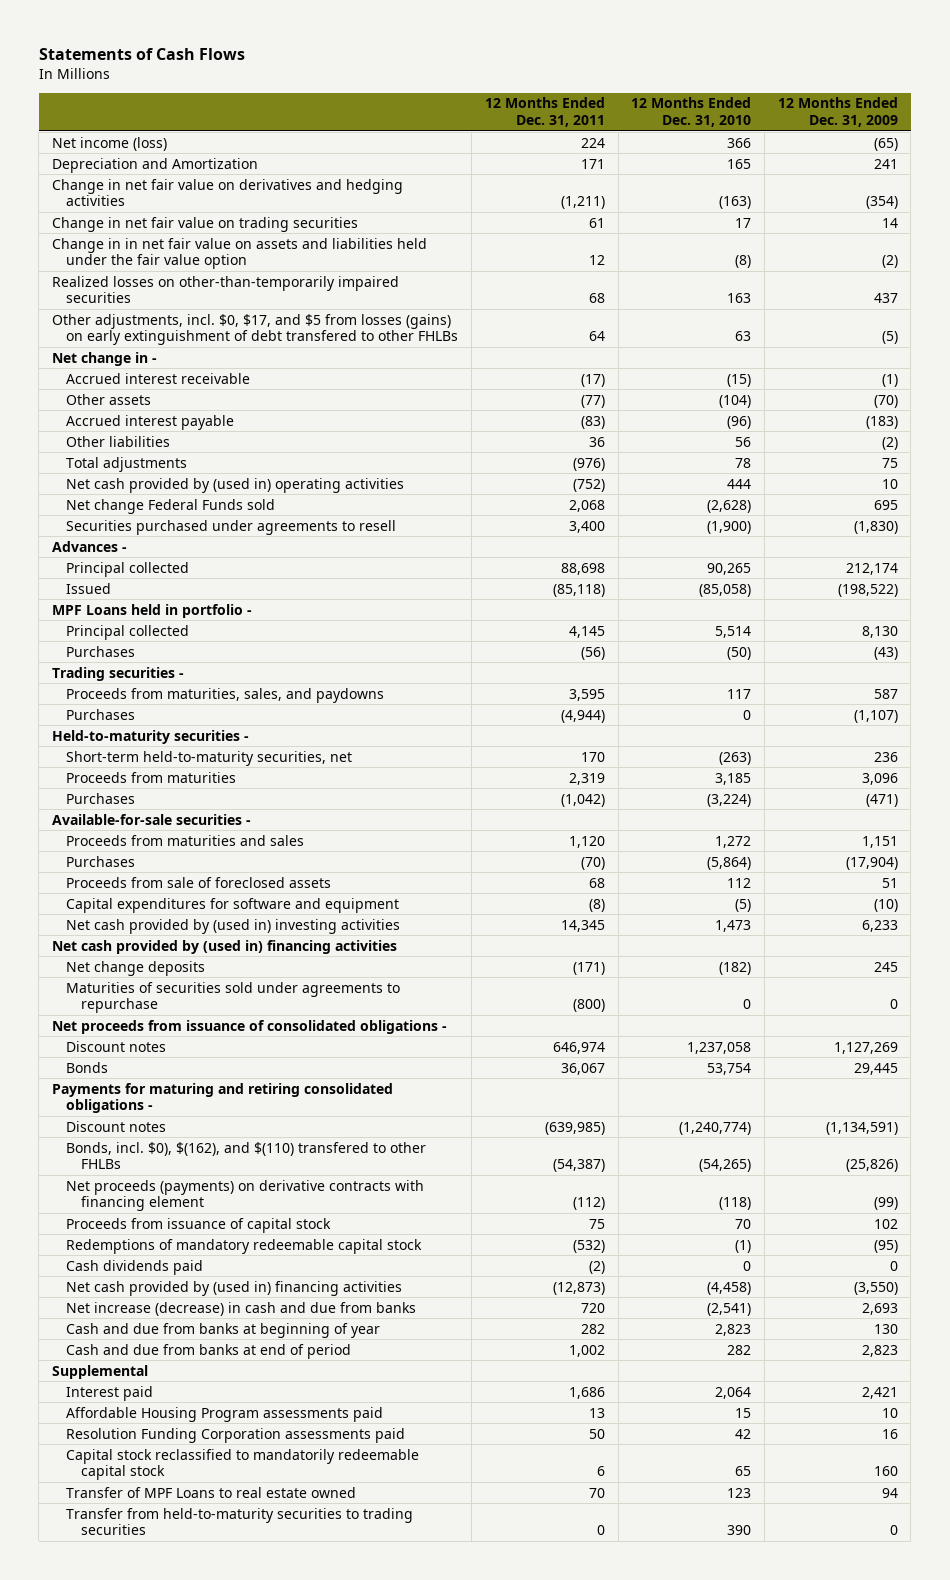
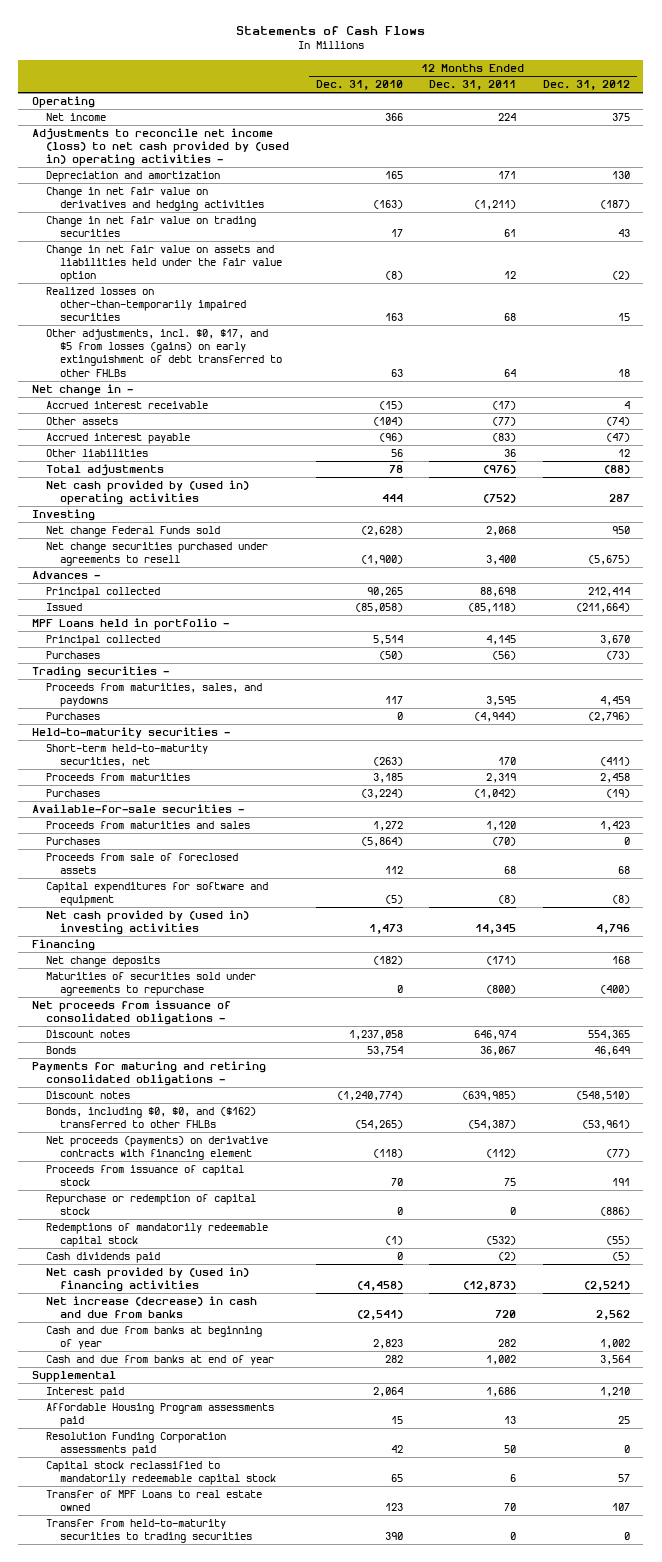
[777,97,898,128] 12 Months Ended Dec. 31, 2009 -> none
none -> [542,80,630,91] Dec. 31, 2012
none -> [31,96,95,109] Operating
[51,136,167,151] Net income (loss) -> [45,113,106,122] Net income
none -> [31,128,289,167] Adjustments to reconcile net income (loss) to net cash provided by (used in) operating activities -
[51,157,258,173] Depreciation and Amortization -> [45,171,220,183] Depreciation and amortization
[51,237,427,270] Change in in net fair value on assets and liabilities held under the fair value option -> [45,245,282,283] Change in net fair value on assets and liabilities held under the fair value option
[51,313,459,346] Other adjustments, incl. $0, $17, and $5 from losses (gains) on early extinguishment of debt transfered to other FHLBs -> [45,329,282,377] Other adjustments, incl. $0, $17, and $5 from losses (gains) on early extinguishment of debt transferred to other FHLBs
none -> [31,509,95,522] Investing
[66,519,397,535] Securities purchased under agreements to resell -> [45,542,268,567] Net change securities purchased under agreements to resell
[51,939,397,954] Net cash provided by (used in) financing activities -> [31,939,95,952] Financing
[66,1141,427,1170] Bonds, incl. $0), $(162), and $(110) transfered to other FHLBs -> [45,1107,256,1129] Bonds, including $0, $0, and ($162) transferred to other FHLBs
none -> [45,1194,256,1216] Repurchase or redemption of capital stock
[66,1238,423,1254] Redemptions of mandatory redeemable capital stock -> [45,1223,268,1248] Redemptions of mandatorily redeemable capital stock
[66,1343,352,1359] Cash and due from banks at end of period -> [45,1355,274,1366] Cash and due from banks at end of year

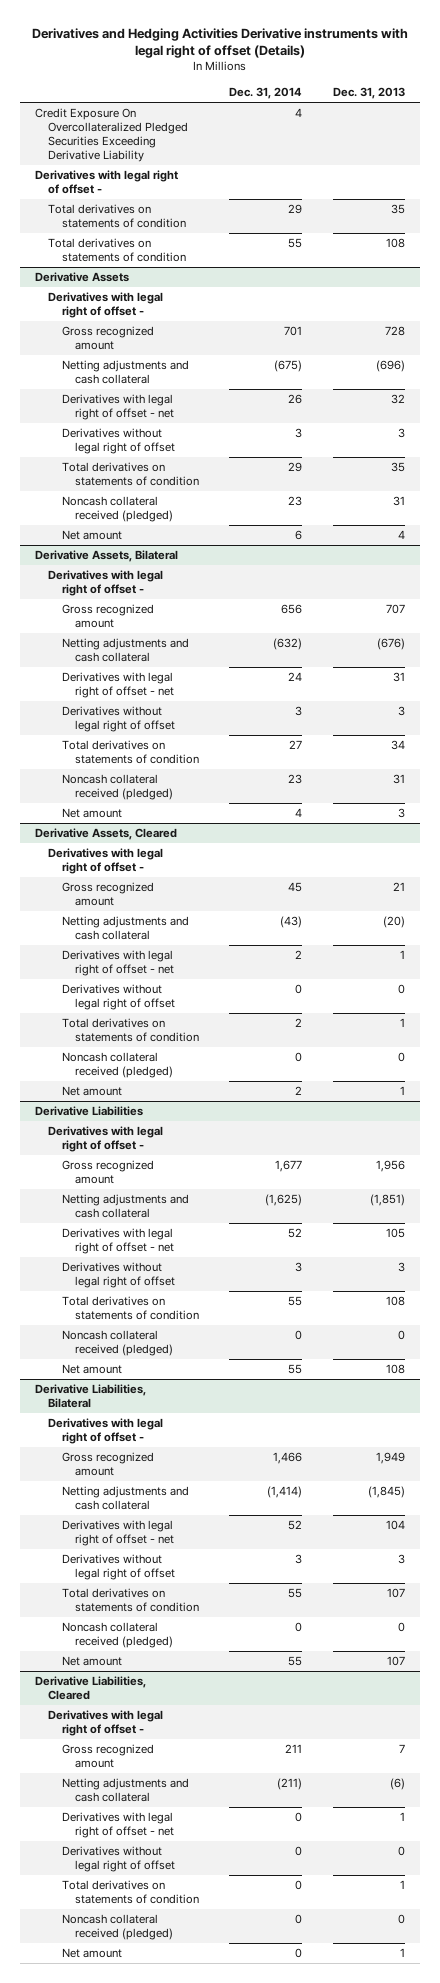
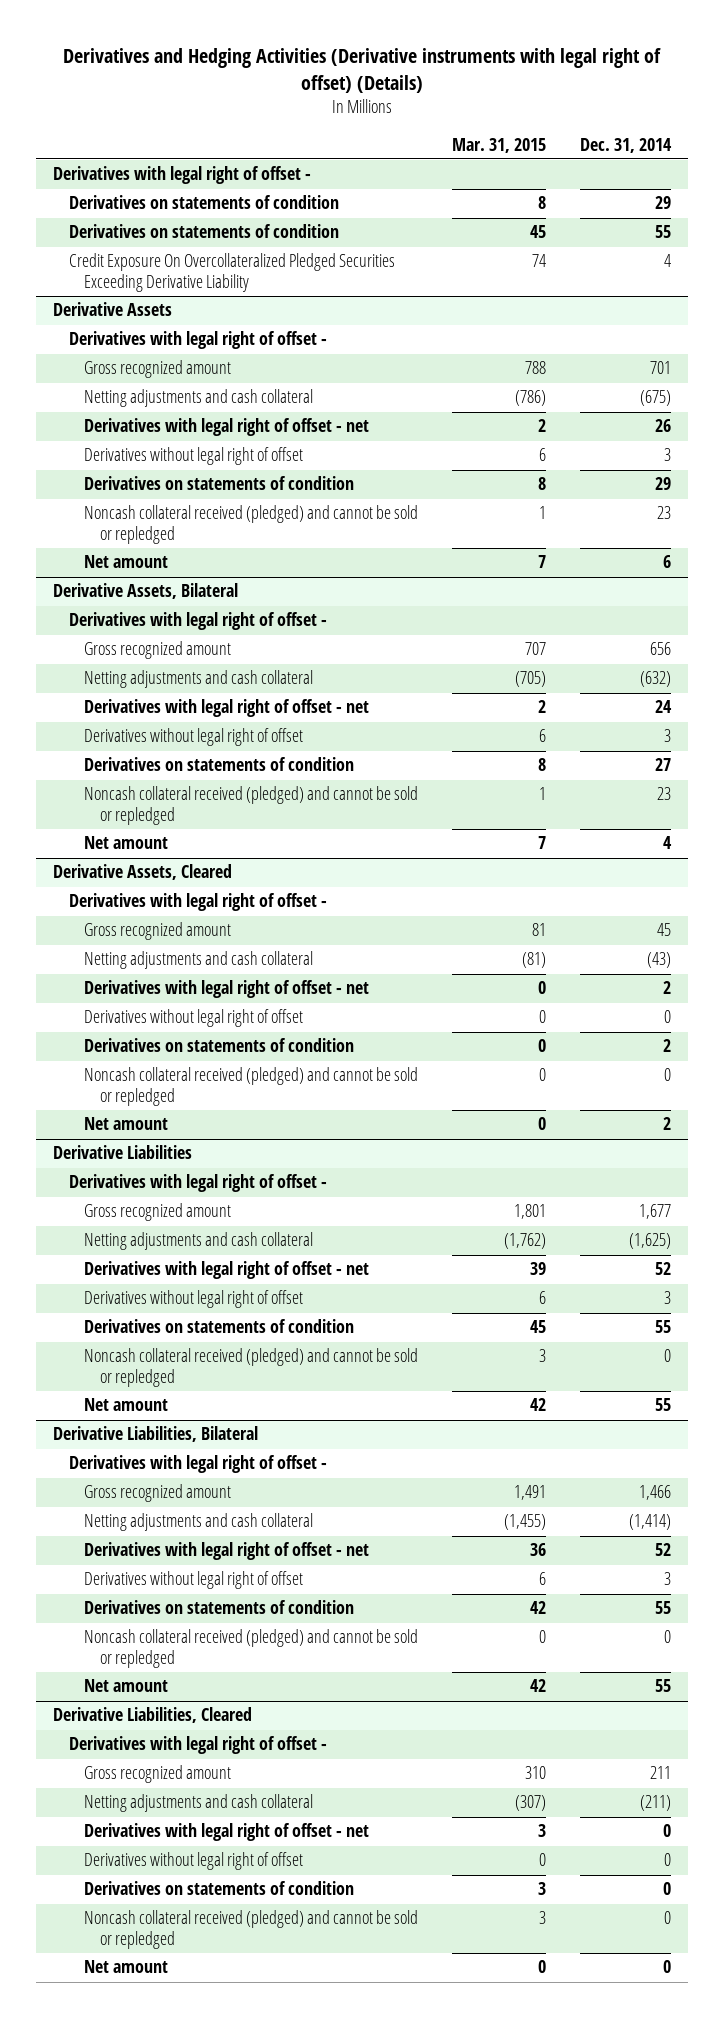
[32,27,409,59] Derivatives and Hedging Activities Derivative instruments with legal right of offset (Details) -> [63,47,662,93] Derivatives and Hedging Activities (Derivative instruments with legal right of offset) (Details)
[333,87,406,100] Dec. 31, 2013 -> none
none -> [452,137,547,153] Mar. 31, 2015
[48,204,186,229] Total derivatives on statements of condition -> [68,195,339,210] Derivatives on statements of condition
[48,238,186,263] Total derivatives on statements of condition -> [68,224,339,239] Derivatives on statements of condition
[35,108,189,162] Credit Exposure On Overcollateralized Pledged Securities Exceeding Derivative Liability -> [68,253,395,292] Credit Exposure On Overcollateralized Pledged Securities Exceeding Derivative Liability
[61,462,199,487] Total derivatives on statements of condition -> [84,476,355,491] Derivatives on statements of condition
[61,496,173,523] Noncash collateral received (pledged) -> [84,505,419,544] Noncash collateral received (pledged) and cannot be sold or repledged
[61,740,199,765] Total derivatives on statements of condition -> [84,757,355,772] Derivatives on statements of condition
[61,774,173,801] Noncash collateral received (pledged) -> [84,786,419,825] Noncash collateral received (pledged) and cannot be sold or repledged
[61,1018,199,1043] Total derivatives on statements of condition -> [84,1038,355,1053] Derivatives on statements of condition
[61,1052,173,1079] Noncash collateral received (pledged) -> [84,1067,419,1106] Noncash collateral received (pledged) and cannot be sold or repledged
[61,1296,199,1321] Total derivatives on statements of condition -> [84,1319,355,1334] Derivatives on statements of condition
[61,1330,173,1357] Noncash collateral received (pledged) -> [84,1348,419,1387] Noncash collateral received (pledged) and cannot be sold or repledged
[61,1588,199,1613] Total derivatives on statements of condition -> [84,1600,355,1615] Derivatives on statements of condition
[61,1622,173,1649] Noncash collateral received (pledged) -> [84,1629,419,1668] Noncash collateral received (pledged) and cannot be sold or repledged
[61,1880,199,1905] Total derivatives on statements of condition -> [84,1881,355,1896] Derivatives on statements of condition
[61,1914,173,1941] Noncash collateral received (pledged) -> [84,1910,419,1949] Noncash collateral received (pledged) and cannot be sold or repledged

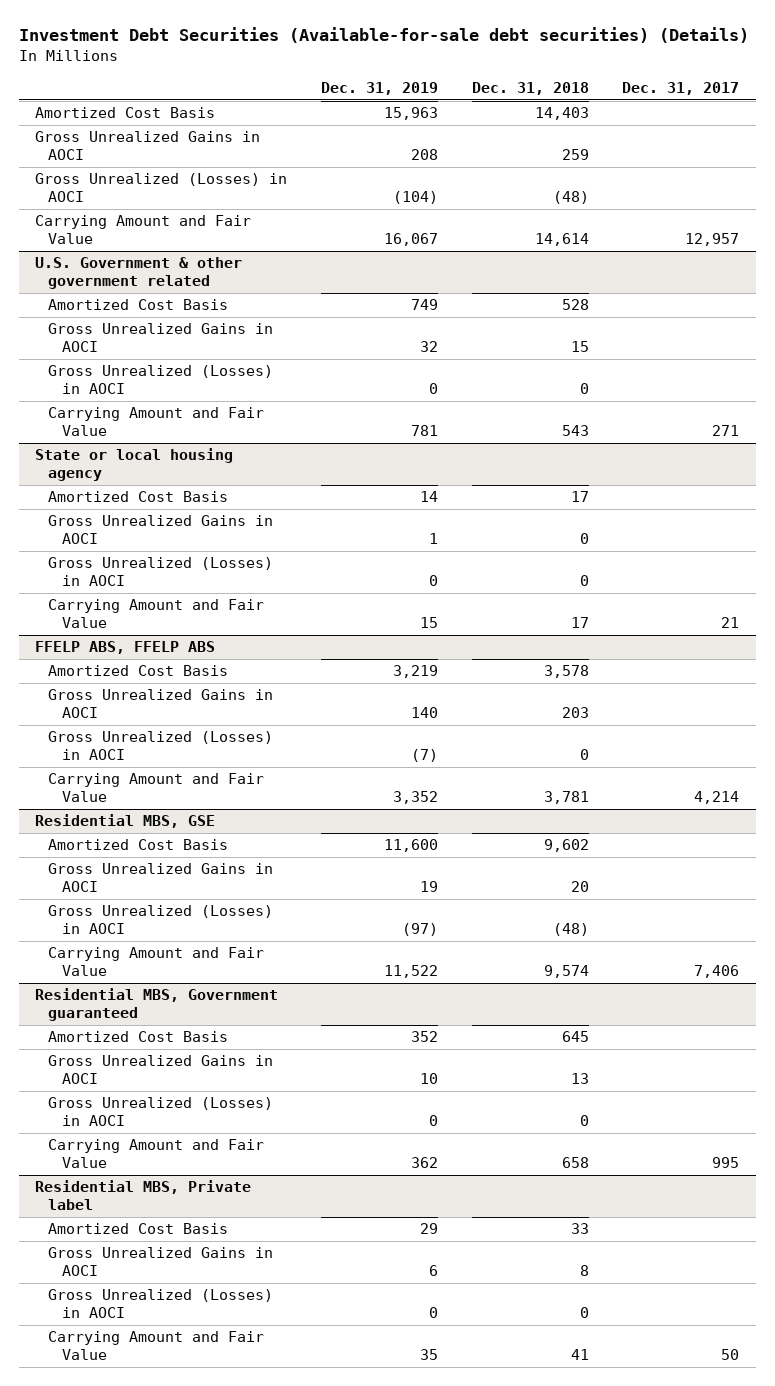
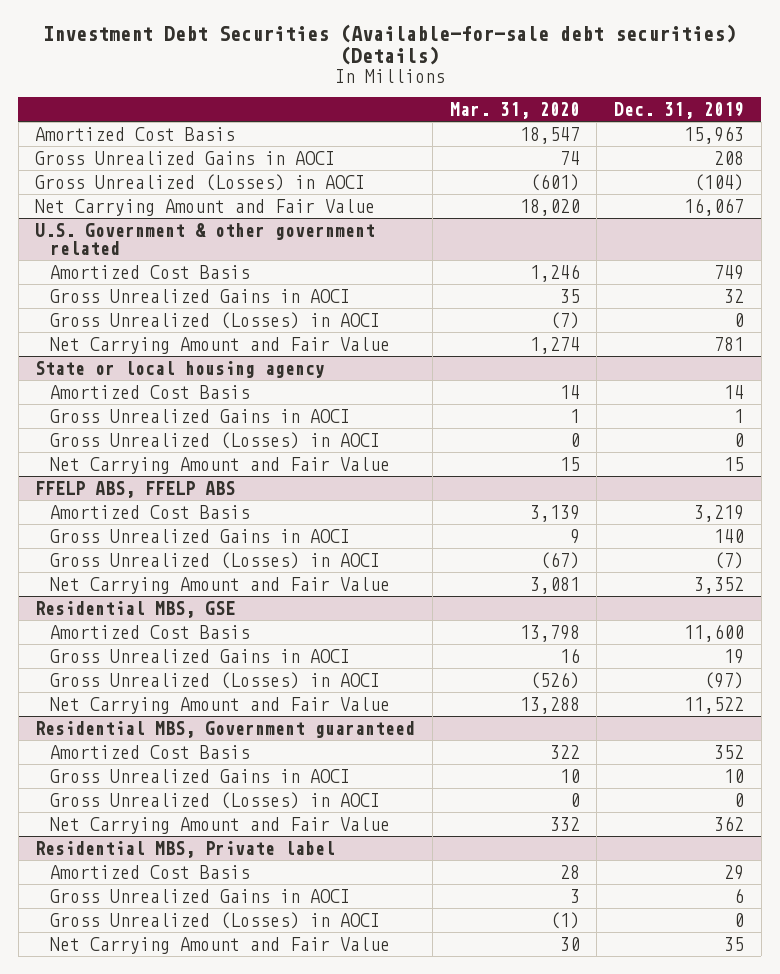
[471,81,589,95] Dec. 31, 2018 -> none
[622,81,740,95] Dec. 31, 2017 -> none
none -> [449,101,580,119] Mar. 31, 2020
[35,215,252,245] Carrying Amount and Fair Value -> [35,198,376,216] Net Carrying Amount and Fair Value
[48,407,265,437] Carrying Amount and Fair Value -> [50,336,391,354] Net Carrying Amount and Fair Value
[48,599,265,629] Carrying Amount and Fair Value -> [50,456,391,474] Net Carrying Amount and Fair Value
[48,773,265,803] Carrying Amount and Fair Value -> [50,576,391,594] Net Carrying Amount and Fair Value
[48,947,265,977] Carrying Amount and Fair Value -> [50,696,391,714] Net Carrying Amount and Fair Value
[48,1139,265,1169] Carrying Amount and Fair Value -> [50,816,391,834] Net Carrying Amount and Fair Value
[48,1331,265,1361] Carrying Amount and Fair Value -> [50,936,391,954] Net Carrying Amount and Fair Value

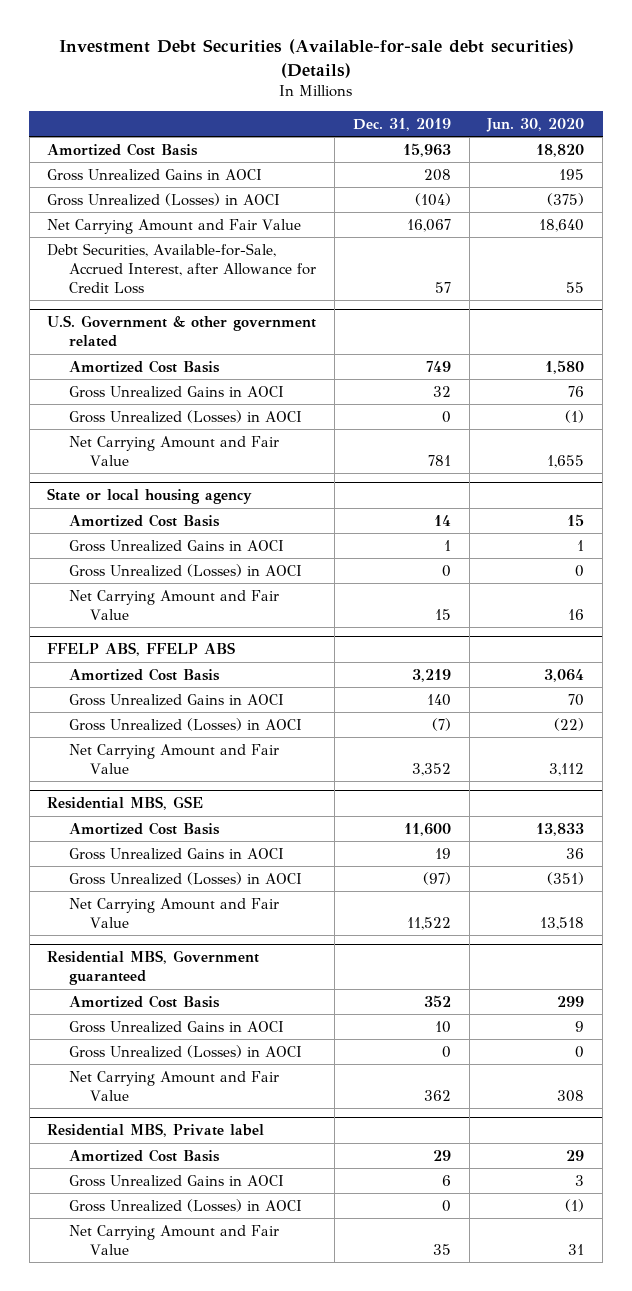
[449,101,580,119] Mar. 31, 2020 -> none
none -> [486,117,585,132] Jun. 30, 2020
none -> [47,242,316,294] Debt Securities, Available-for-Sale, Accrued Interest, after Allowance for Credit Loss

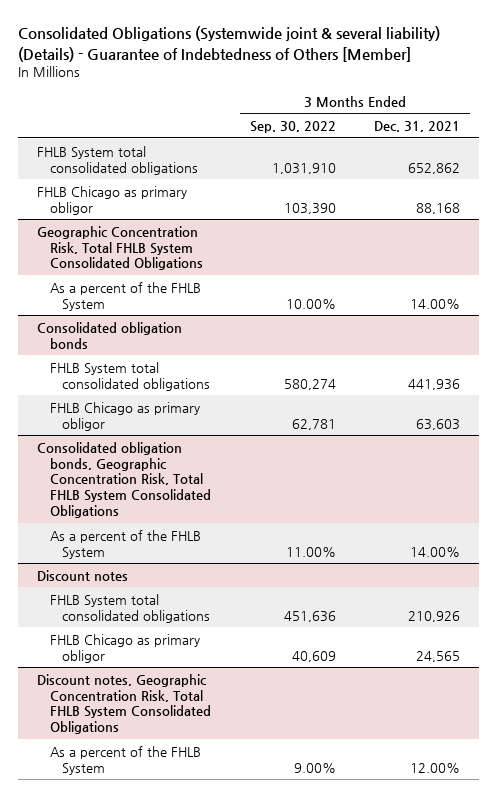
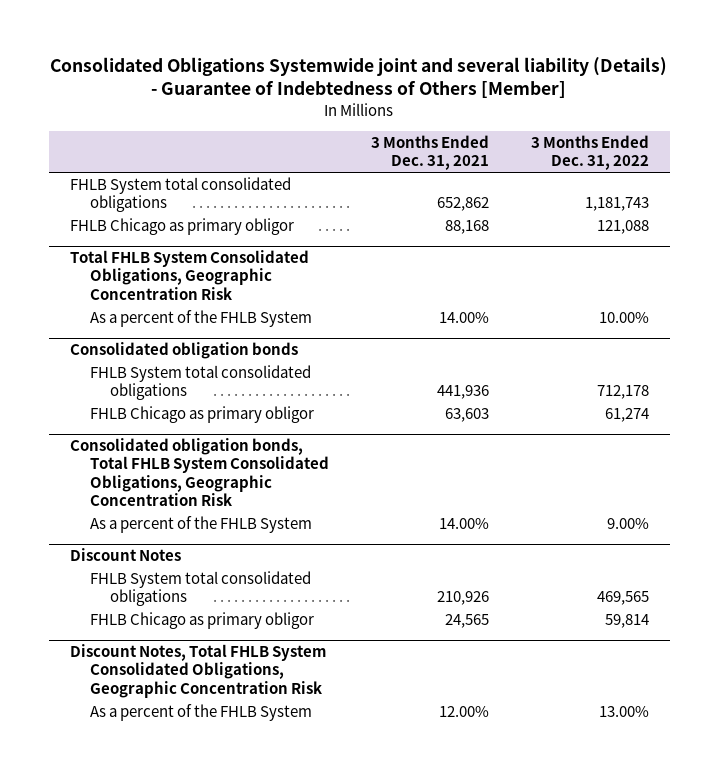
[18,26,441,62] Consolidated Obligations (Systemwide joint & several liability) (Details) - Guarantee of Indebtedness of Others [Member] -> [50,57,668,99] Consolidated Obligations Systemwide joint and several liability (Details) - Guarantee of Indebtedness of Others [Member]
[249,121,336,134] Sep. 30, 2022 -> none
none -> [531,135,650,171] 3 Months Ended Dec. 31, 2022
[37,225,203,271] Geographic Concentration Risk, Total FHLB System Consolidated Obligations -> [69,250,309,300] Total FHLB System Consolidated Obligations, Geographic Concentration Risk
[37,441,211,519] Consolidated obligation bonds, Geographic Concentration Risk, Total FHLB System Consolidated Obligations -> [69,438,329,506] Consolidated obligation bonds, Total FHLB System Consolidated Obligations, Geographic Concentration Risk
[37,569,129,581] Discount notes -> [69,548,181,562] Discount Notes
[37,673,211,735] Discount notes, Geographic Concentration Risk, Total FHLB System Consolidated Obligations -> [69,644,326,698] Discount Notes, Total FHLB System Consolidated Obligations, Geographic Concentration Risk

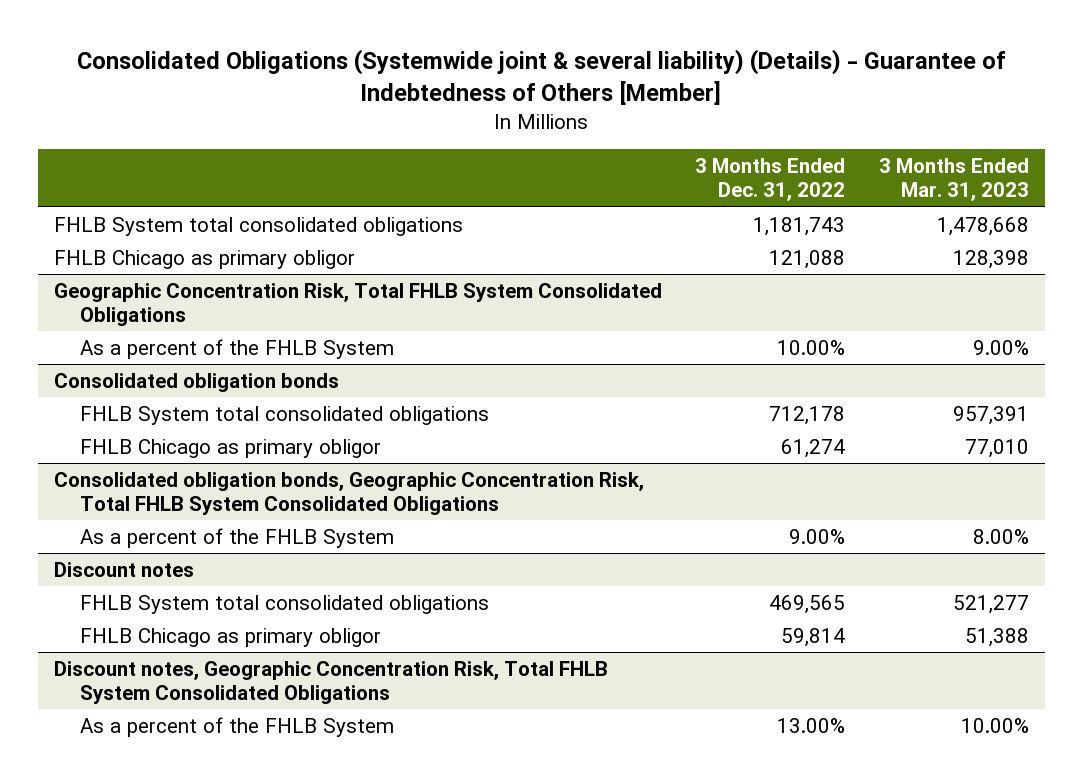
[50,57,668,99] Consolidated Obligations Systemwide joint and several liability (Details) - Guarantee of Indebtedness of Others [Member] -> [77,49,1006,106] Consolidated Obligations (Systemwide joint & several liability) (Details) - Guarantee of Indebtedness of Others [Member]
[371,135,490,171] 3 Months Ended Dec. 31, 2021 -> none
none -> [878,158,1029,202] 3 Months Ended Mar. 31, 2023
[69,250,309,300] Total FHLB System Consolidated Obligations, Geographic Concentration Risk -> [54,282,663,327] Geographic Concentration Risk, Total FHLB System Consolidated Obligations
[69,438,329,506] Consolidated obligation bonds, Total FHLB System Consolidated Obligations, Geographic Concentration Risk -> [54,471,645,516] Consolidated obligation bonds, Geographic Concentration Risk, Total FHLB System Consolidated Obligations
[69,548,181,562] Discount Notes -> [54,561,195,577] Discount notes
[69,644,326,698] Discount Notes, Total FHLB System Consolidated Obligations, Geographic Concentration Risk -> [54,660,609,705] Discount notes, Geographic Concentration Risk, Total FHLB System Consolidated Obligations

